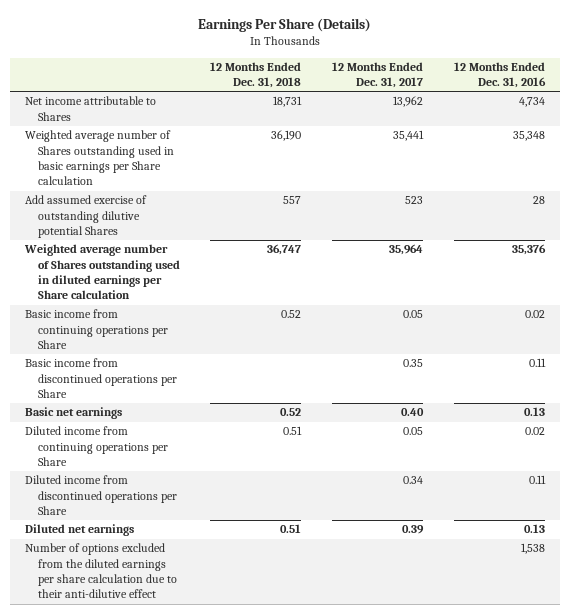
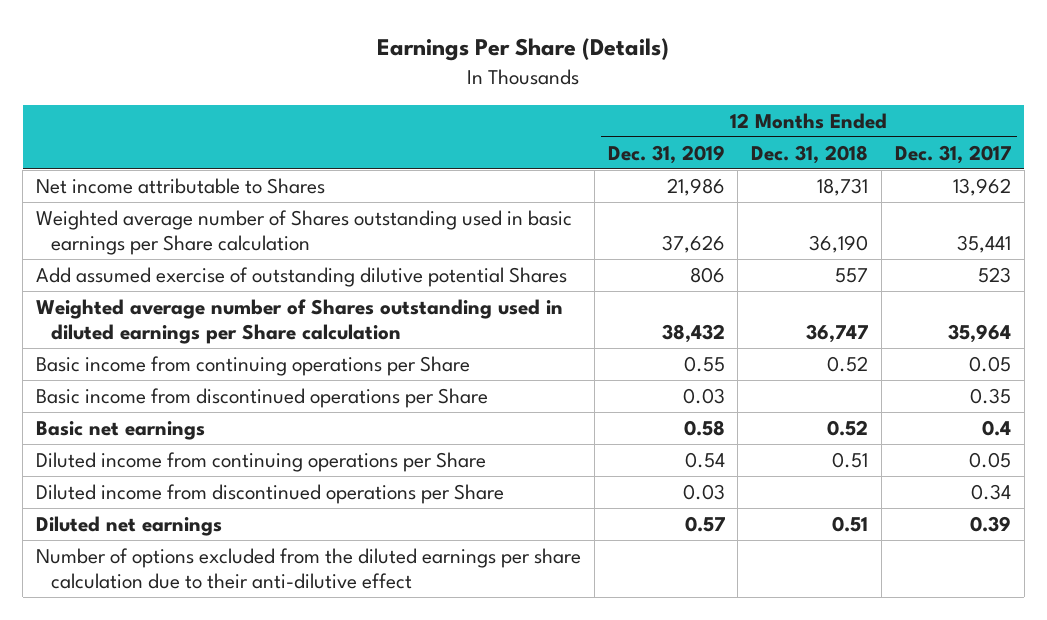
[453,61,546,89] 12 Months Ended Dec. 31, 2016 -> none
none -> [607,144,725,164] Dec. 31, 2019
[400,408,424,417] 0.40 -> [981,419,1011,436] 0.4

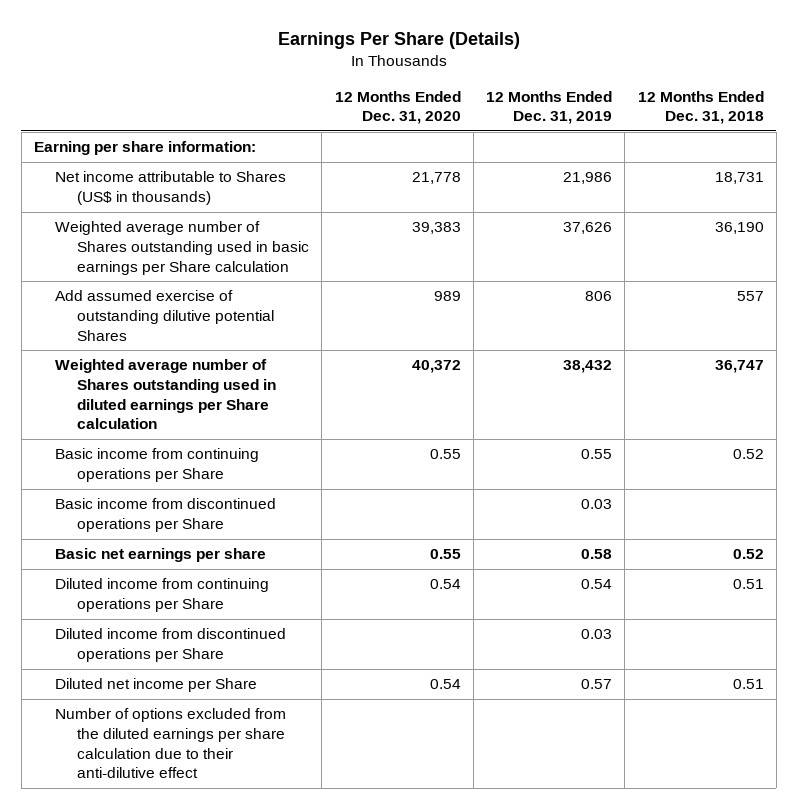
[894,144,1011,164] Dec. 31, 2017 -> none
none -> [334,90,461,125] 12 Months Ended Dec. 31, 2020
none -> [33,141,256,156] Earning per share information:
[35,177,325,194] Net income attributable to Shares -> [55,171,287,205] Net income attributable to Shares (US$ in thousands)
[35,420,205,440] Basic net earnings -> [55,548,267,563] Basic net earnings per share
[35,515,222,536] Diluted net earnings -> [55,678,258,693] Diluted net income per Share

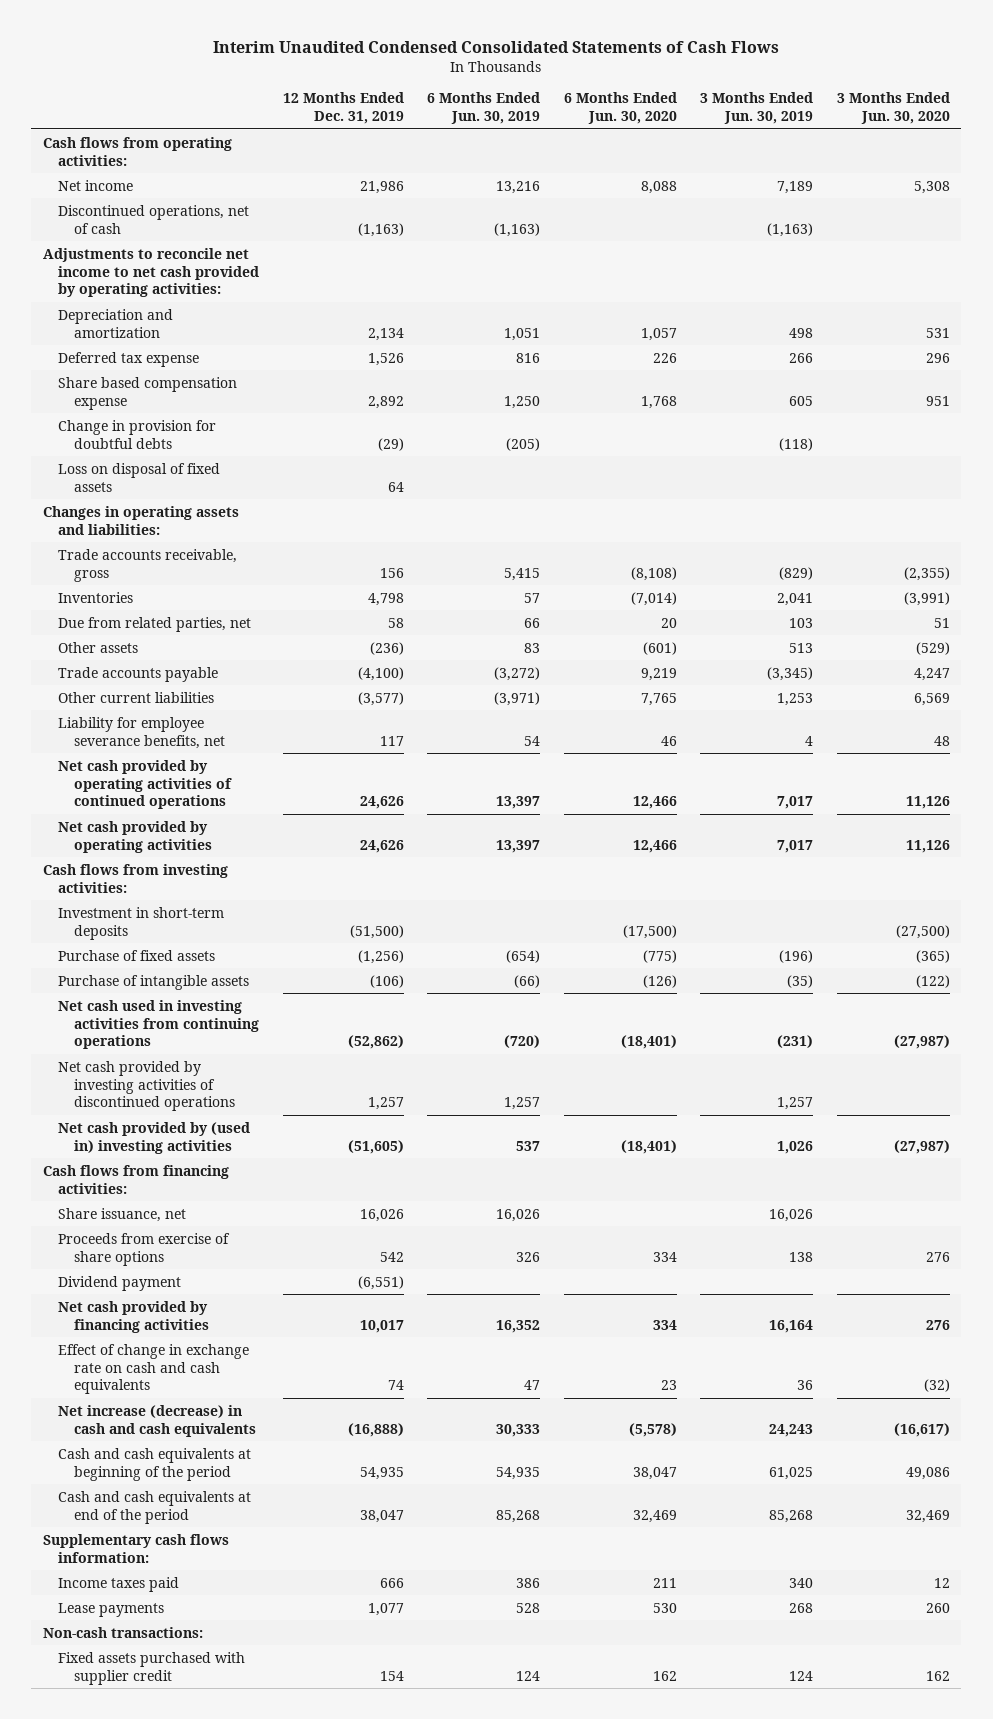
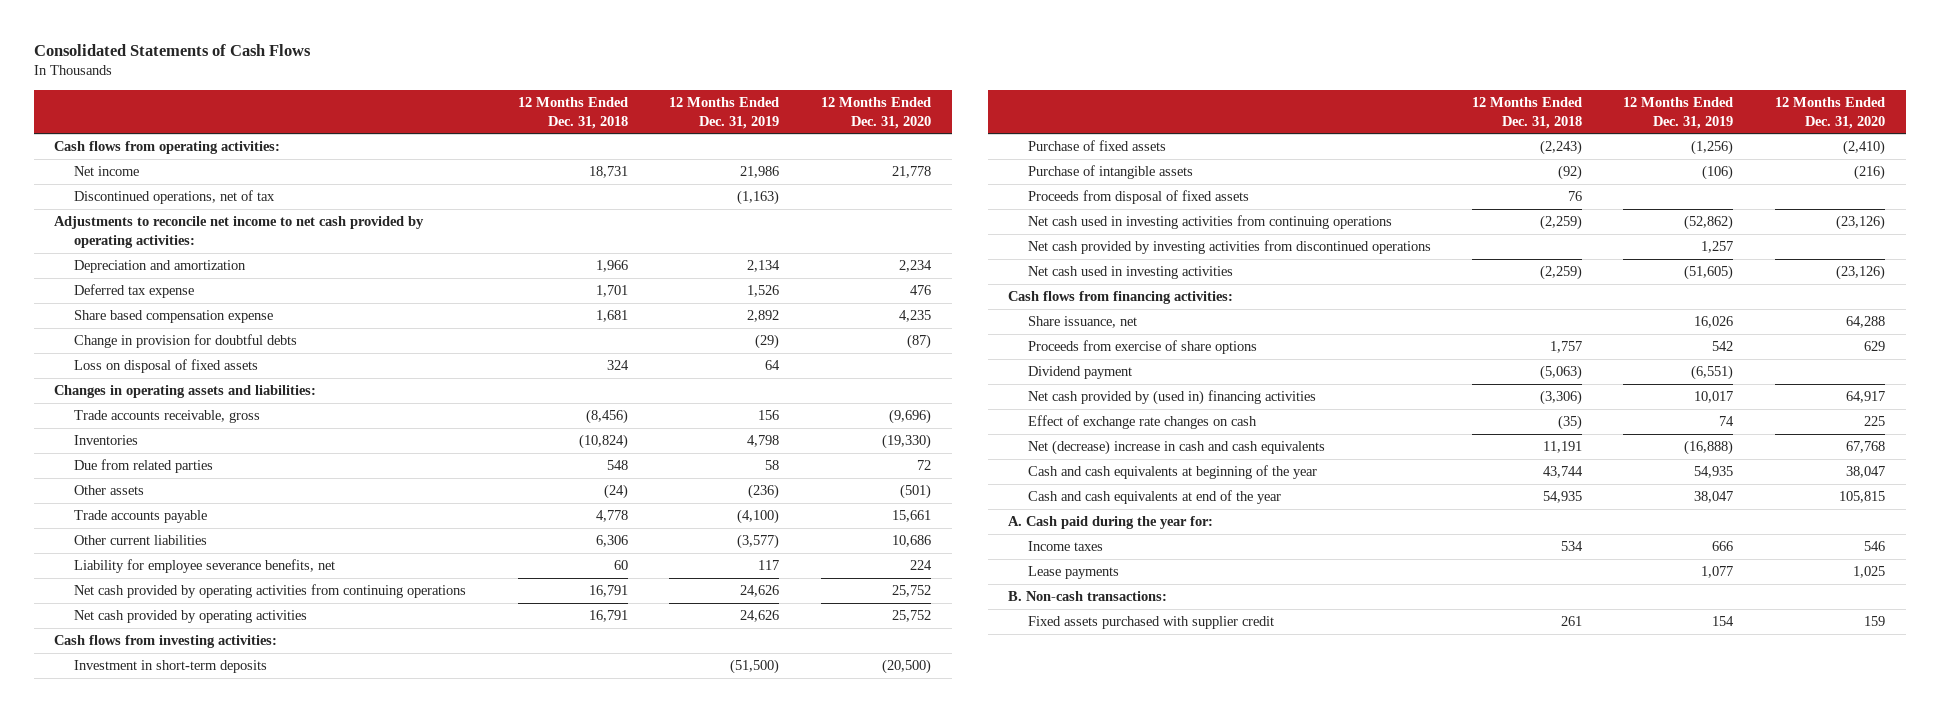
[213,41,780,54] Interim Unaudited Condensed Consolidated Statements of Cash Flows -> [33,43,311,56] Consolidated Statements of Cash Flows
[427,92,541,125] 6 Months Ended Jun. 30, 2019 -> none
[563,92,677,125] 6 Months Ended Jun. 30, 2020 -> none
[700,92,814,125] 3 Months Ended Jun. 30, 2019 -> none
[836,92,950,125] 3 Months Ended Jun. 30, 2020 -> none
none -> [518,96,629,129] 12 Months Ended Dec. 31, 2018
none -> [820,96,931,129] 12 Months Ended Dec. 31, 2020
[58,204,250,234] Discontinued operations, net of cash -> [73,190,275,205] Discontinued operations, net of tax
[58,616,252,632] Due from related parties, net -> [73,459,213,474] Due from related parties
[58,759,232,810] Net cash provided by operating activities of continued operations -> [73,584,466,599] Net cash provided by operating activities from continuing operations
none -> [1027,190,1249,205] Proceeds from disposal of fixed assets
[58,1060,235,1112] Net cash provided by investing activities of discontinued operations -> [1027,240,1431,255] Net cash provided by investing activities from discontinued operations
[58,1121,251,1154] Net cash provided by (used in) investing activities -> [1027,266,1233,280] Net cash used in investing activities
[43,1533,230,1563] Supplementary cash flows information: -> none
[58,1300,209,1333] Net cash provided by financing activities -> [1027,390,1316,406] Net cash provided by (used in) financing activities
[58,1343,250,1395] Effect of change in exchange rate on cash and cash equivalents -> [1027,415,1257,430] Effect of exchange rate changes on cash
[58,1404,256,1437] Net increase (decrease) in cash and cash equivalents -> [1027,440,1325,456] Net (decrease) increase in cash and cash equivalents
[58,1447,252,1481] Cash and cash equivalents at beginning of the period -> [1027,465,1317,480] Cash and cash equivalents at beginning of the year
[58,1490,252,1524] Cash and cash equivalents at end of the period -> [1027,490,1281,505] Cash and cash equivalents at end of the year
none -> [1008,516,1214,530] A. Cash paid during the year for:
[58,1576,180,1592] Income taxes paid -> [1027,541,1103,552] Income taxes
[43,1626,204,1638] Non-cash transactions: -> [1008,591,1168,602] B. Non-cash transactions:

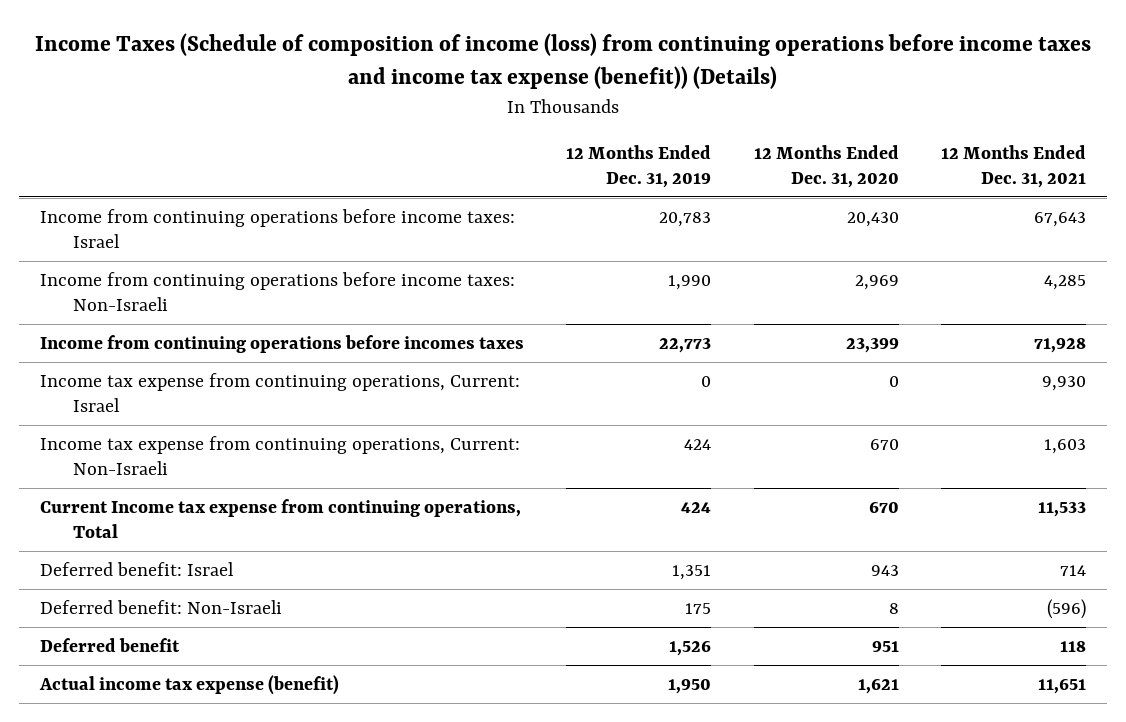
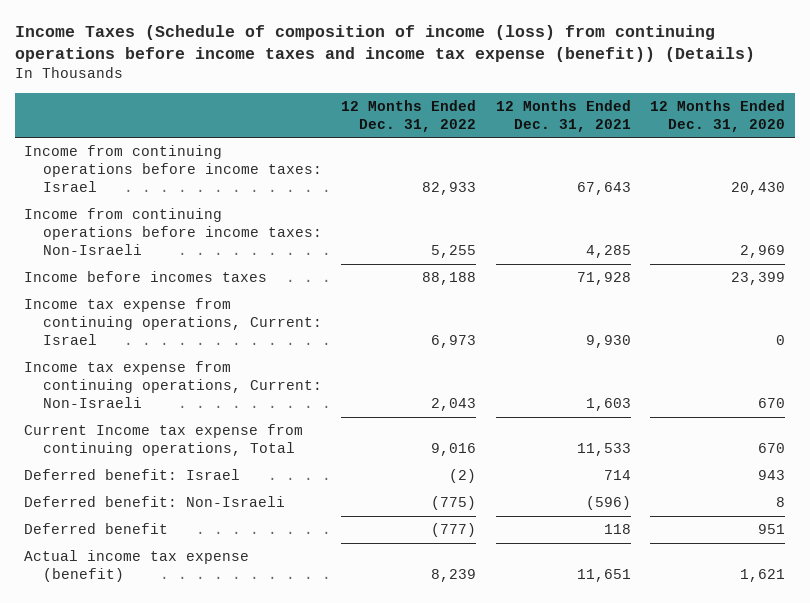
[566,145,712,188] 12 Months Ended Dec. 31, 2019 -> none
none -> [341,99,477,132] 12 Months Ended Dec. 31, 2022
[39,335,524,354] Income from continuing operations before incomes taxes -> [24,271,268,283] Income before incomes taxes

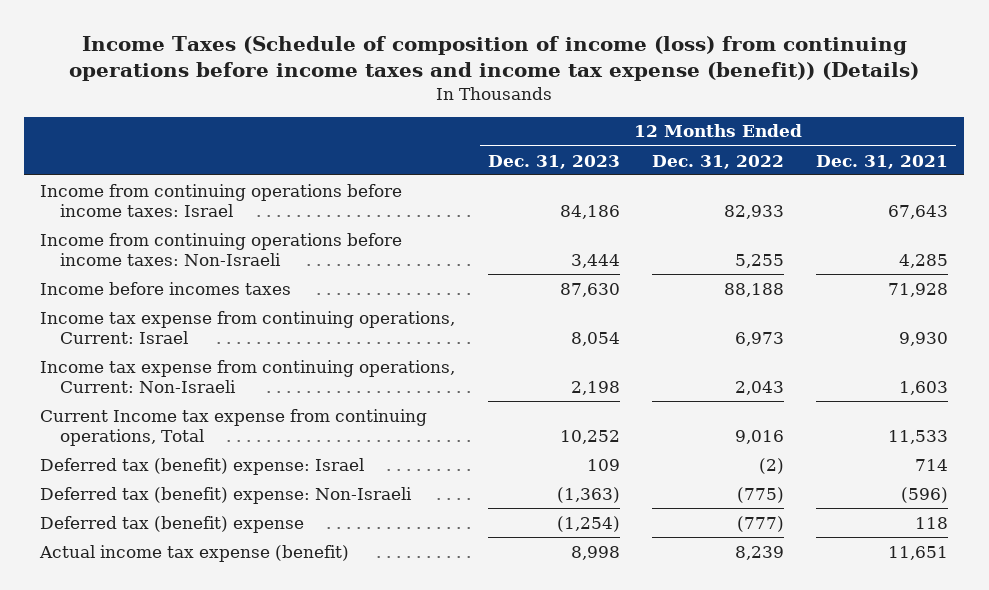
[650,99,786,132] 12 Months Ended Dec. 31, 2020 -> none
none -> [487,154,620,169] Dec. 31, 2023
[24,469,241,481] Deferred benefit: Israel -> [40,457,365,475] Deferred tax (benefit) expense: Israel
[24,496,286,508] Deferred benefit: Non-Israeli -> [40,486,413,504] Deferred tax (benefit) expense: Non-Israeli
[24,523,169,535] Deferred benefit -> [40,515,305,533] Deferred tax (benefit) expense

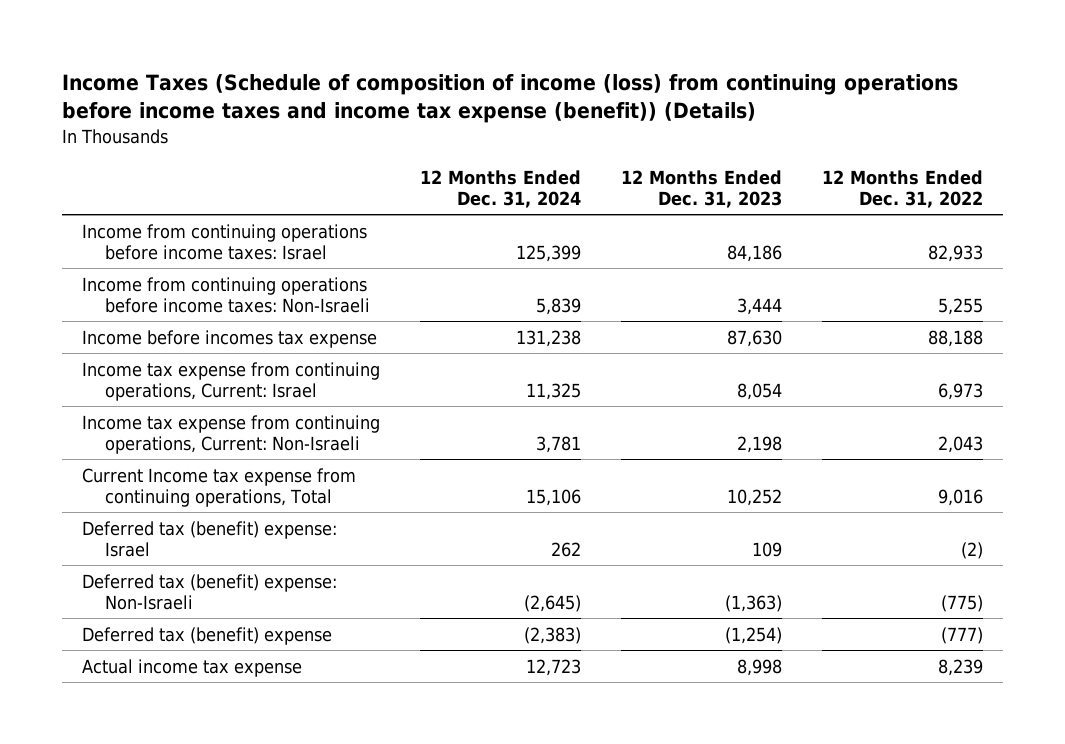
[816,154,949,169] Dec. 31, 2021 -> none
none -> [419,169,581,208] 12 Months Ended Dec. 31, 2024
[40,281,292,295] Income before incomes taxes -> [82,329,378,348] Income before incomes tax expense
[39,544,350,562] Actual income tax expense (benefit) -> [82,658,303,677] Actual income tax expense

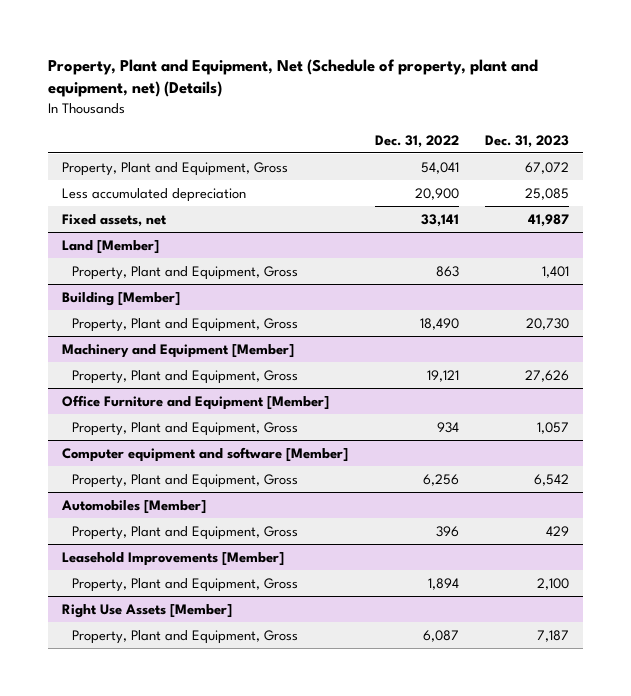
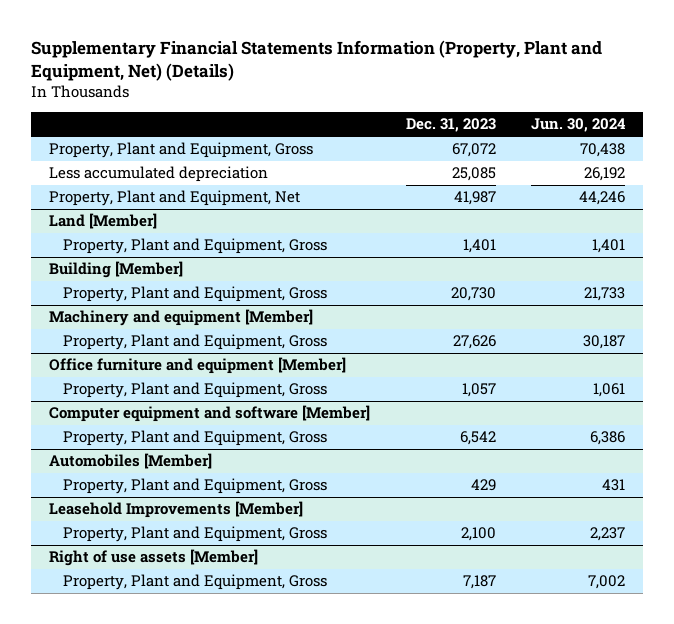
[48,58,539,98] Property, Plant and Equipment, Net (Schedule of property, plant and equipment, net) (Details) -> [31,40,603,82] Supplementary Financial Statements Information (Property, Plant and Equipment, Net) (Details)
[374,134,459,148] Dec. 31, 2022 -> none
none -> [531,118,627,133] Jun. 30, 2024
[61,213,167,227] Fixed assets, net -> [48,190,300,207] Property, Plant and Equipment, Net
[61,343,294,358] Machinery and Equipment [Member] -> [48,309,313,327] Machinery and equipment [Member]
[61,394,329,410] Office Furniture and Equipment [Member] -> [48,357,346,375] Office furniture and equipment [Member]
[61,603,232,618] Right Use Assets [Member] -> [48,549,258,567] Right of use assets [Member]

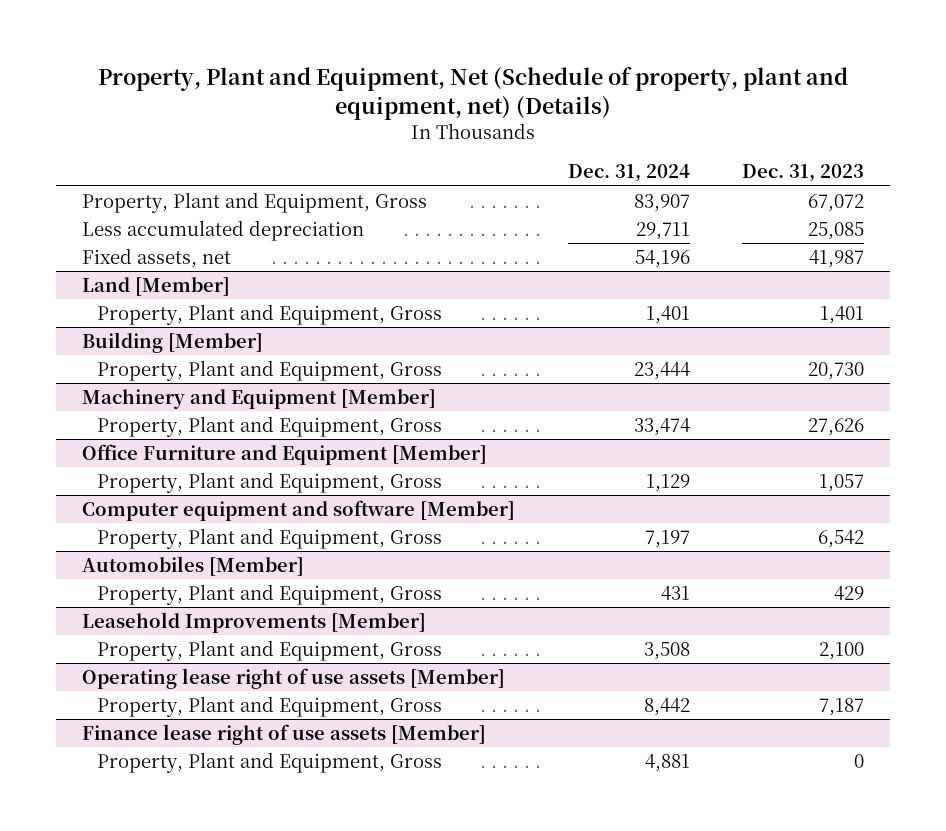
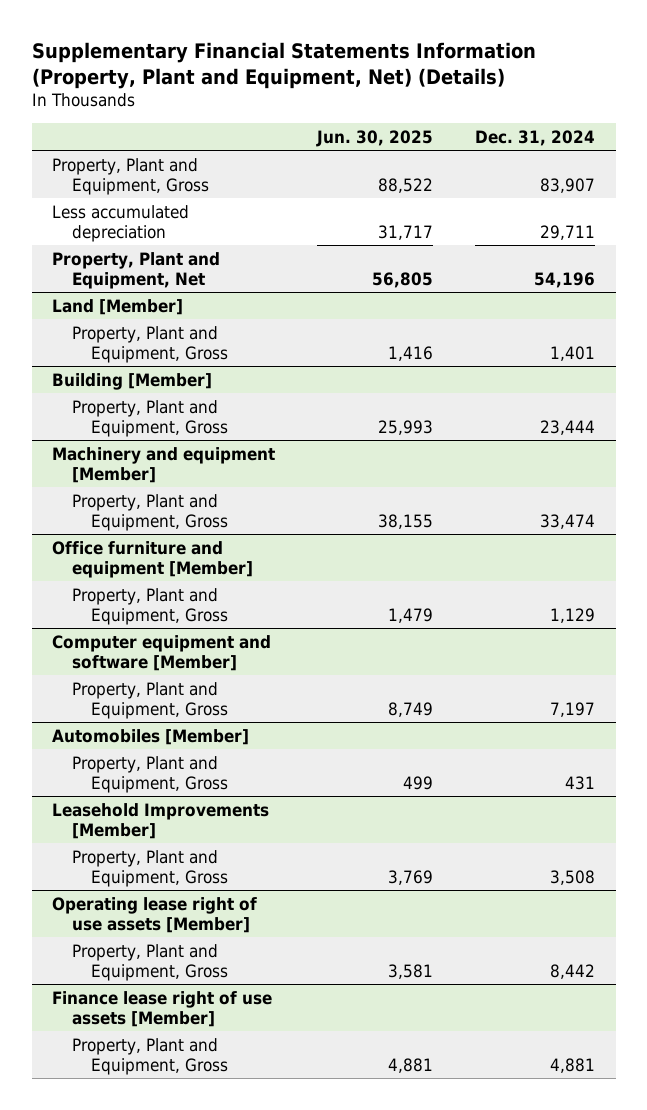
[98,66,849,120] Property, Plant and Equipment, Net (Schedule of property, plant and equipment, net) (Details) -> [31,41,536,89] Supplementary Financial Statements Information (Property, Plant and Equipment, Net) (Details)
[741,164,864,183] Dec. 31, 2023 -> none
none -> [316,129,434,147] Jun. 30, 2025
[82,247,232,268] Fixed assets, net -> [52,251,221,289] Property, Plant and Equipment, Net
[82,388,437,409] Machinery and Equipment [Member] -> [52,446,276,483] Machinery and equipment [Member]
[82,443,488,465] Office Furniture and Equipment [Member] -> [52,540,253,578] Office furniture and equipment [Member]

